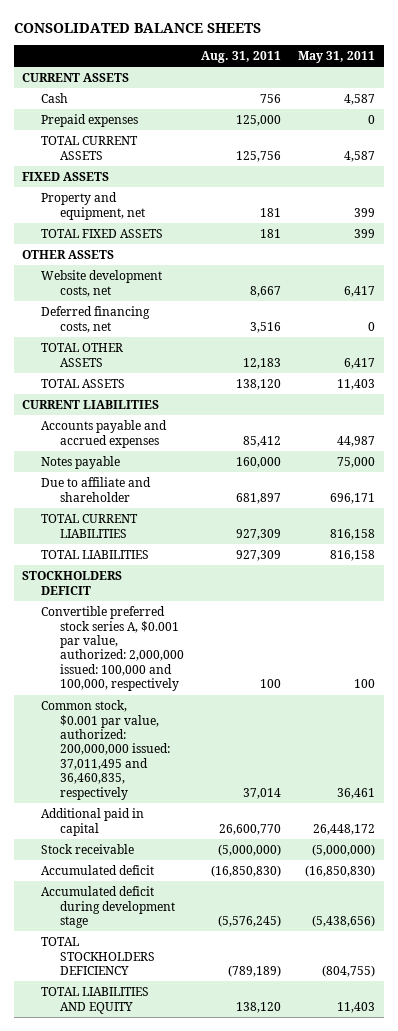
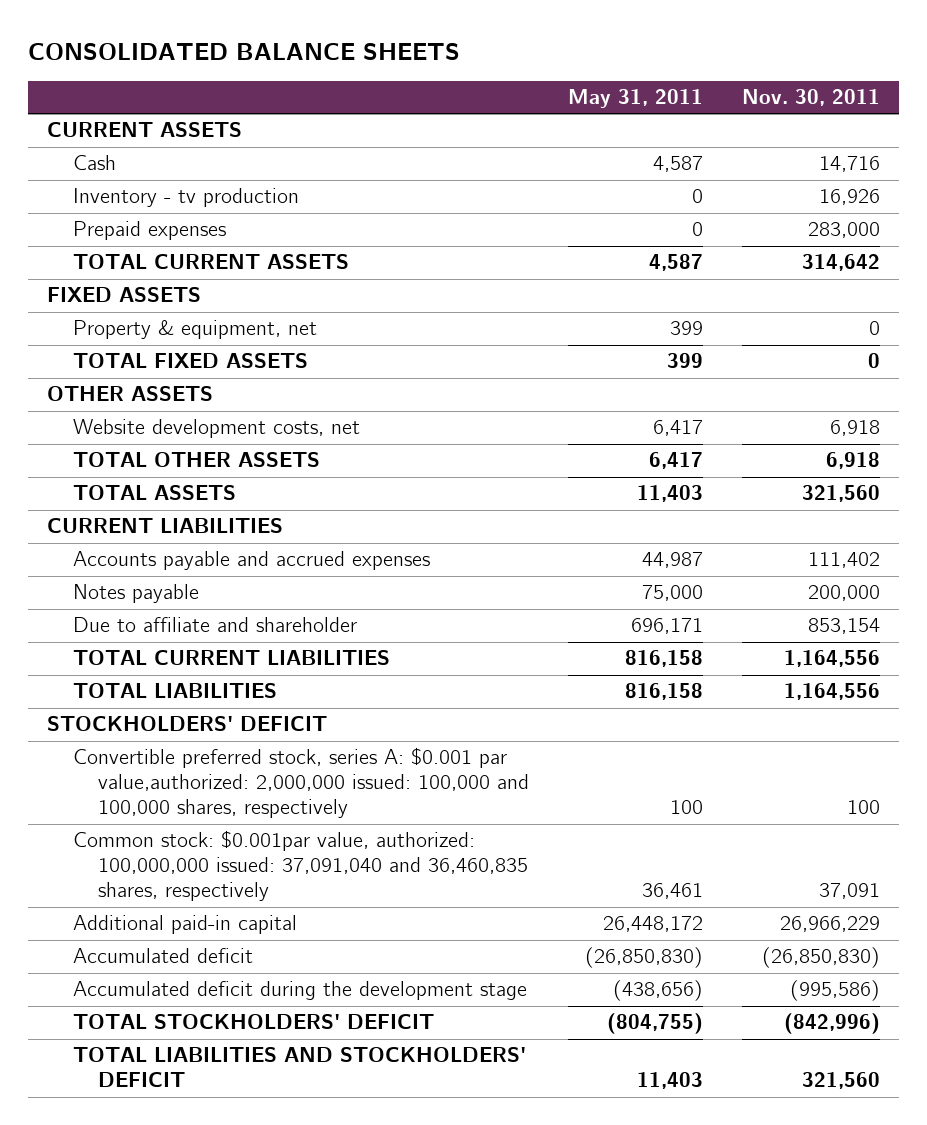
[200,50,281,63] Aug. 31, 2011 -> none
none -> [741,89,880,107] Nov. 30, 2011
none -> [72,188,299,208] Inventory - tv production
[41,192,145,220] Property and equipment, net -> [72,320,317,340] Property & equipment, net
[41,306,151,333] Deferred financing costs, net -> none
[41,844,135,855] Stock receivable -> none
[22,571,123,595] STOCKHOLDERS DEFICIT -> [47,716,328,732] STOCKHOLDERS' DEFICIT
[41,606,184,692] Convertible preferred stock series A, $0.001 par value, authorized: 2,000,000 issued: 100,000 and 100,000, respectively -> [72,747,529,819] Convertible preferred stock, series A: $0.001 par value,authorized: 2,000,000 issued: 100,000 and 100,000 shares, respectively
[41,700,170,800] Common stock, $0.001 par value, authorized: 200,000,000 issued: 37,011,495 and 36,460,835, respectively -> [72,830,528,902] Common stock: $0.001par value, authorized: 100,000,000 issued: 37,091,040 and 36,460,835 shares, respectively
[41,808,145,836] Additional paid in capital -> [72,915,297,935] Additional paid-in capital
[305,865,376,878] (16,850,830) -> [584,947,703,969] (26,850,830)
[41,886,175,928] Accumulated deficit during development stage -> [72,981,527,1001] Accumulated deficit during the development stage
[312,914,376,927] (5,438,656) -> [612,980,703,1002] (438,656)
[41,937,155,975] TOTAL STOCKHOLDERS DEFICIENCY -> [72,1014,434,1030] TOTAL STOCKHOLDERS' DEFICIT
[41,987,150,1014] TOTAL LIABILITIES AND EQUITY -> [72,1047,526,1088] TOTAL LIABILITIES AND STOCKHOLDERS' DEFICIT

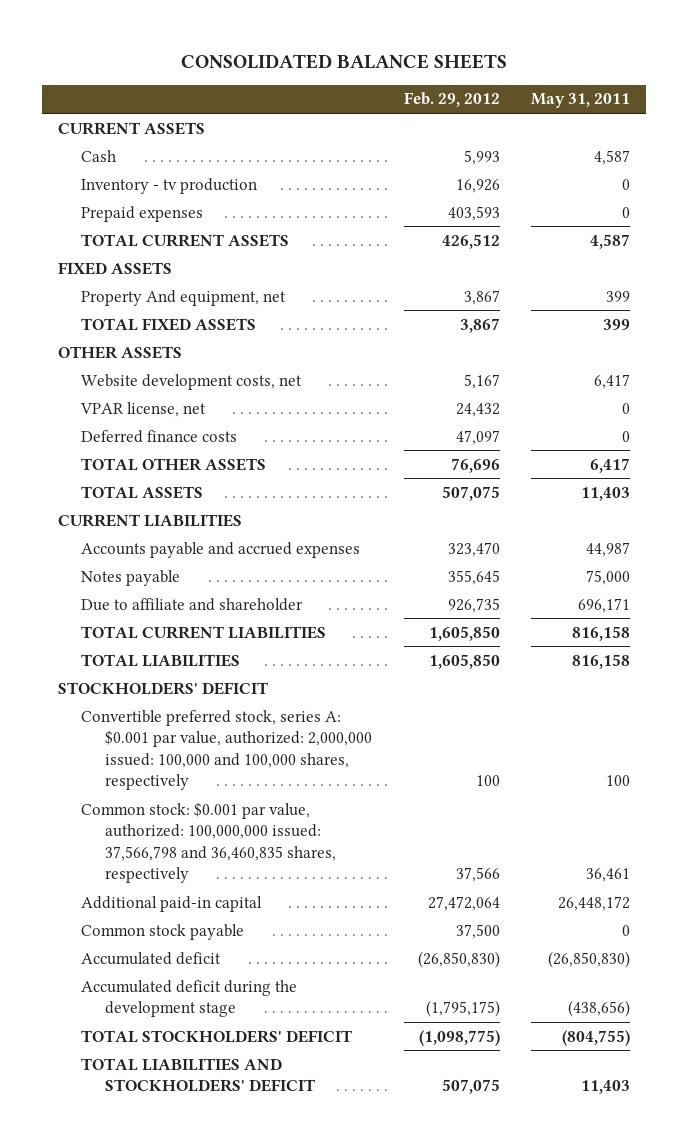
[741,89,880,107] Nov. 30, 2011 -> none
none -> [403,92,500,108] Feb. 29, 2012
[72,320,317,340] Property & equipment, net -> [81,289,287,306] Property And equipment, net
none -> [80,401,207,417] VPAR license, net
none -> [81,429,238,443] Deferred finance costs
[72,747,529,819] Convertible preferred stock, series A: $0.001 par value,authorized: 2,000,000 issued: 100,000 and 100,000 shares, respectively -> [81,709,372,791] Convertible preferred stock, series A: $0.001 par value, authorized: 2,000,000 issued: 100,000 and 100,000 shares, respectively
[72,830,528,902] Common stock: $0.001par value, authorized: 100,000,000 issued: 37,091,040 and 36,460,835 shares, respectively -> [81,801,336,884] Common stock: $0.001 par value, authorized: 100,000,000 issued: 37,566,798 and 36,460,835 shares, respectively
none -> [81,923,245,940] Common stock payable

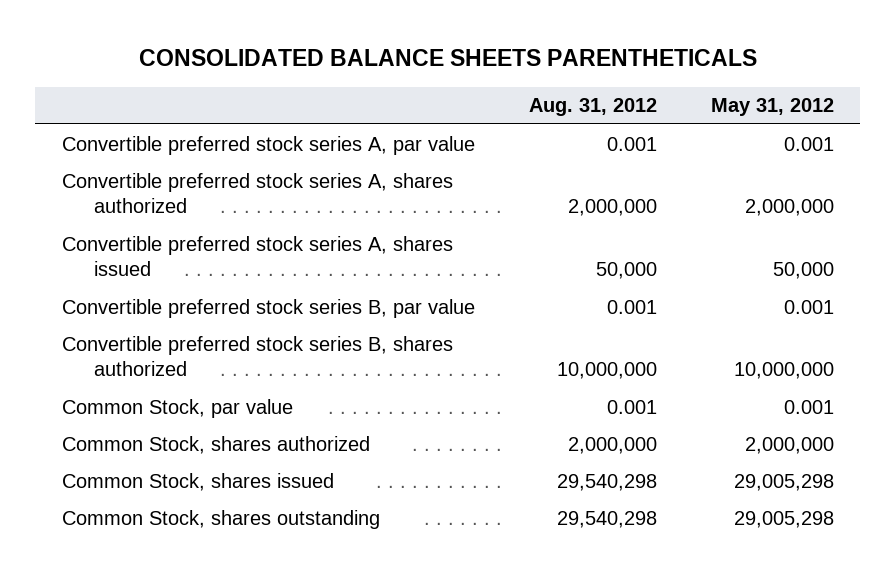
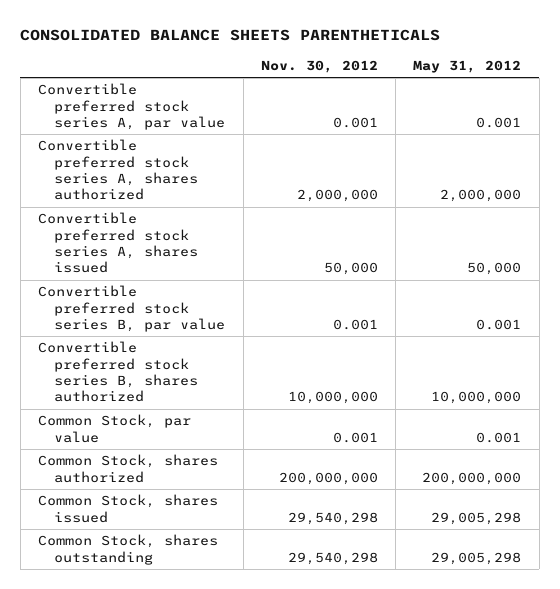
[528,98,657,117] Aug. 31, 2012 -> none
none -> [260,59,378,73] Nov. 30, 2012
[744,436,834,454] 2,000,000 -> [422,471,522,485] 200,000,000

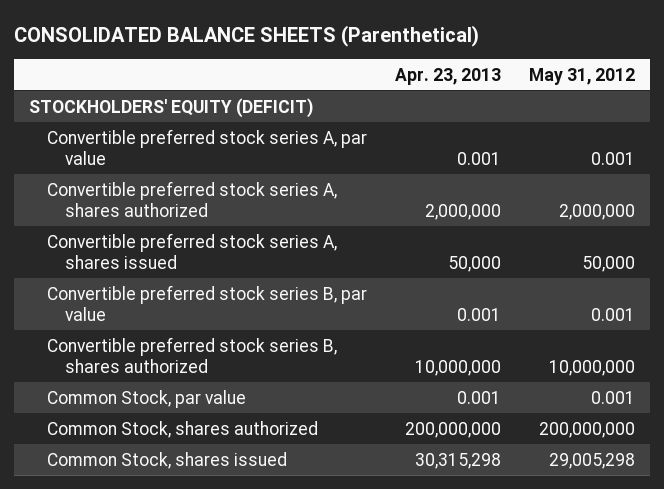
[20,29,441,42] CONSOLIDATED BALANCE SHEETS PARENTHETICALS -> [14,24,480,47] CONSOLIDATED BALANCE SHEETS (Parenthetical)
[260,59,378,73] Nov. 30, 2012 -> none
none -> [395,67,502,85] Apr. 23, 2013
none -> [28,97,313,118] STOCKHOLDERS' EQUITY (DEFICIT)
[38,534,219,565] Common Stock, shares outstanding -> none

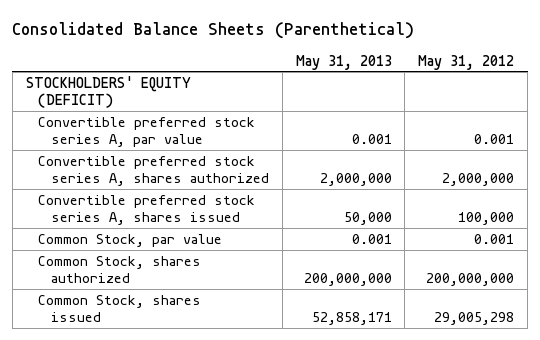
[14,24,480,47] CONSOLIDATED BALANCE SHEETS (Parenthetical) -> [12,22,415,40] Consolidated Balance Sheets (Parenthetical)
[395,67,502,85] Apr. 23, 2013 -> none
none -> [295,54,392,70] May 31, 2013
[46,284,367,321] Convertible preferred stock series B, par value -> none
[46,336,337,373] Convertible preferred stock series B, shares authorized -> none
[582,255,636,272] 50,000 -> [458,211,515,225] 100,000

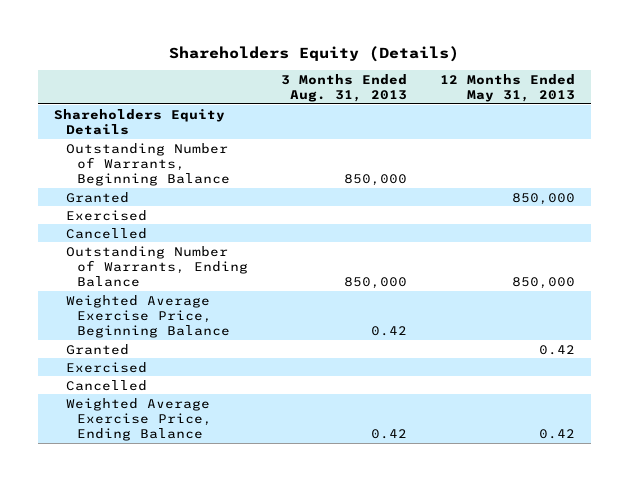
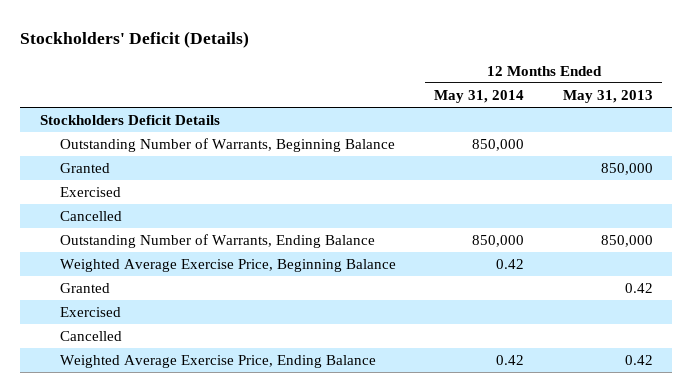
[169,45,460,62] Shareholders Equity (Details) -> [20,30,250,48] Stockholders' Deficit (Details)
[280,73,407,102] 3 Months Ended Aug. 31, 2013 -> none
none -> [434,89,525,103] May 31, 2014
[54,108,226,135] Shareholders Equity Details -> [39,114,220,125] Stockholders Deficit Details

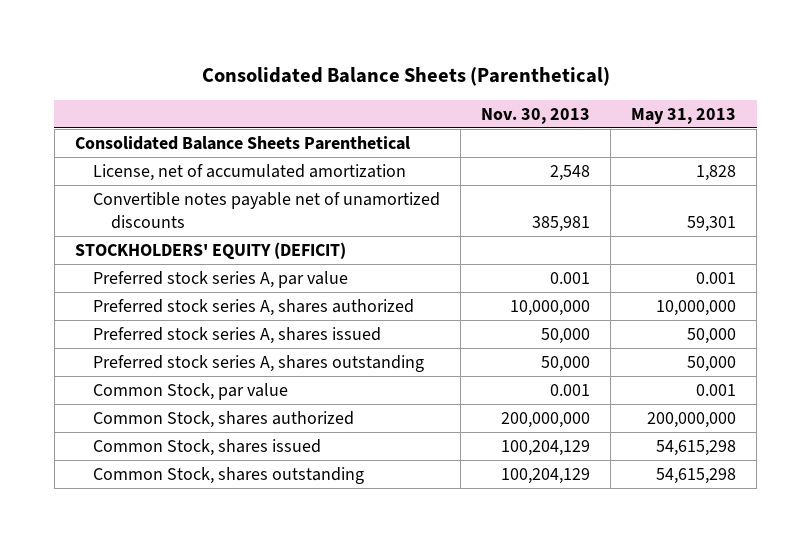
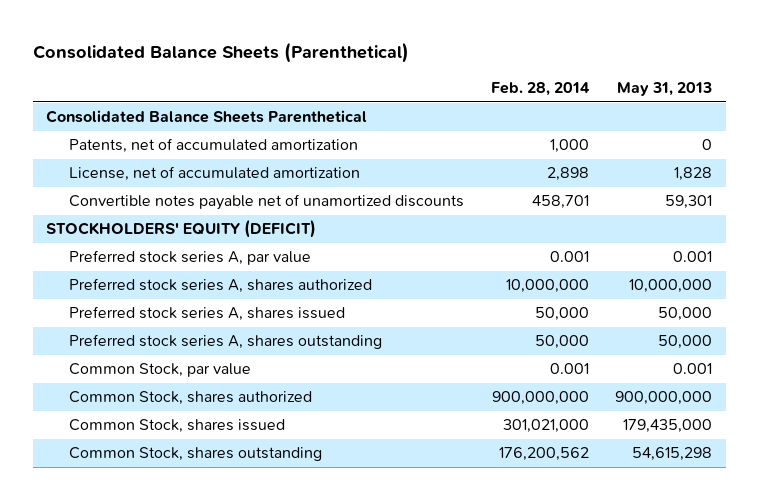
[481,107,591,124] Nov. 30, 2013 -> none
none -> [490,82,590,97] Feb. 28, 2014
none -> [69,138,359,154] Patents, net of accumulated amortization
[647,411,737,428] 200,000,000 -> [615,391,713,406] 900,000,000
[656,439,737,456] 54,615,298 -> [623,419,713,434] 179,435,000

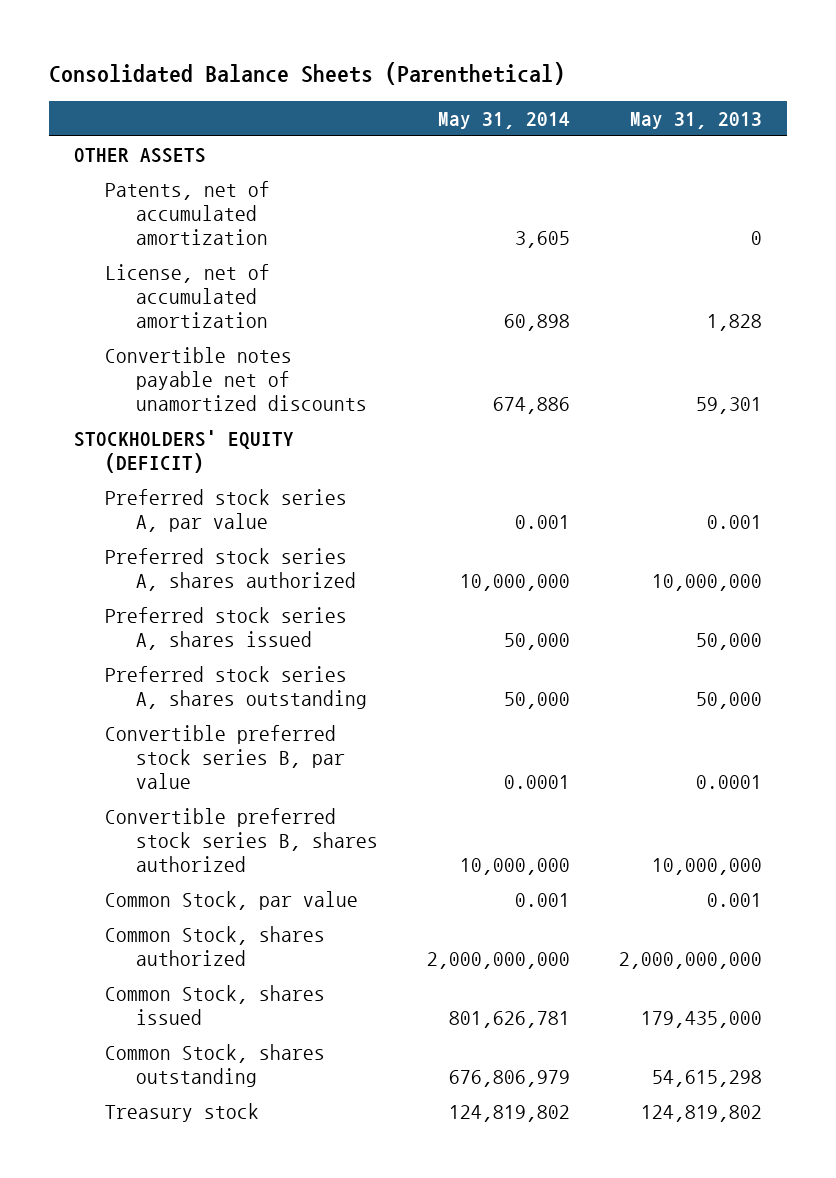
[490,82,590,97] Feb. 28, 2014 -> none
none -> [438,112,571,130] May 31, 2014
[46,110,368,124] Consolidated Balance Sheets Parenthetical -> none
none -> [73,147,206,163] OTHER ASSETS
none -> [104,724,346,790] Convertible preferred stock series B, par value
none -> [104,807,379,873] Convertible preferred stock series B, shares authorized
[615,391,713,406] 900,000,000 -> [619,952,763,970] 2,000,000,000
none -> [104,1102,259,1122] Treasury stock

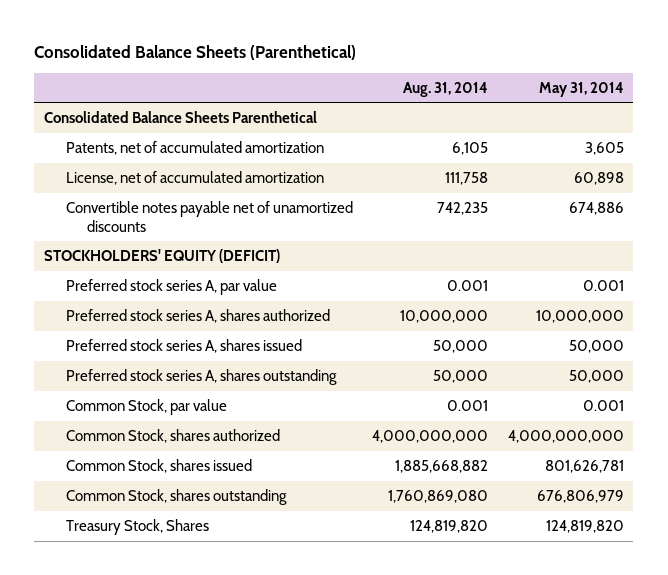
[630,112,763,130] May 31, 2013 -> none
none -> [403,81,489,97] Aug. 31, 2014
[73,147,206,163] OTHER ASSETS -> none
none -> [44,111,318,124] Consolidated Balance Sheets Parenthetical
[104,724,346,790] Convertible preferred stock series B, par value -> none
[104,807,379,873] Convertible preferred stock series B, shares authorized -> none
[427,952,571,970] 2,000,000,000 -> [507,430,624,444] 4,000,000,000
[104,1102,259,1122] Treasury stock -> [65,519,209,536] Treasury Stock, Shares
[449,1104,571,1122] 124,819,802 -> [545,520,624,534] 124,819,820

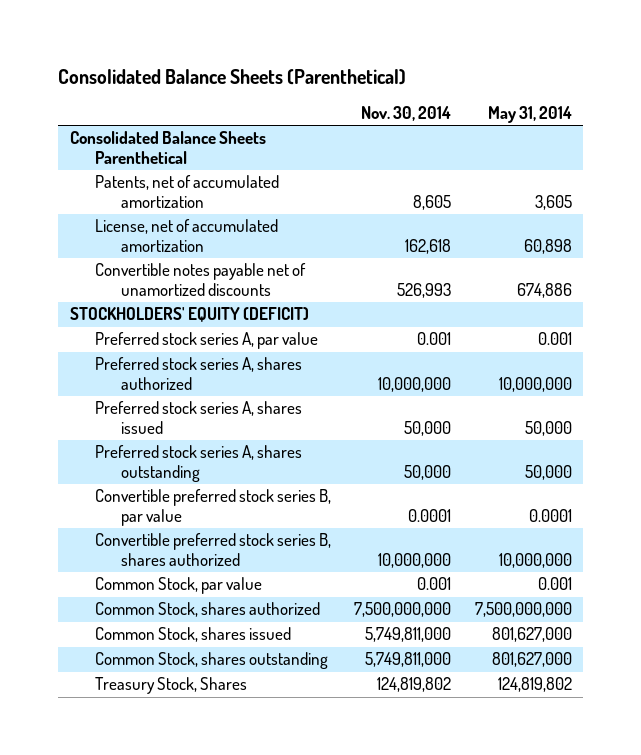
[403,81,489,97] Aug. 31, 2014 -> none
none -> [361,106,452,122] Nov. 30, 2014
none -> [95,489,332,527] Convertible preferred stock series B, par value
none -> [95,533,332,567] Convertible preferred stock series B, shares authorized
[507,430,624,444] 4,000,000,000 -> [474,602,572,618] 7,500,000,000
[544,460,624,474] 801,626,781 -> [491,627,572,643] 801,627,000
[536,490,624,504] 676,806,979 -> [491,652,572,668] 801,627,000
[545,520,624,534] 124,819,820 -> [497,677,572,693] 124,819,802

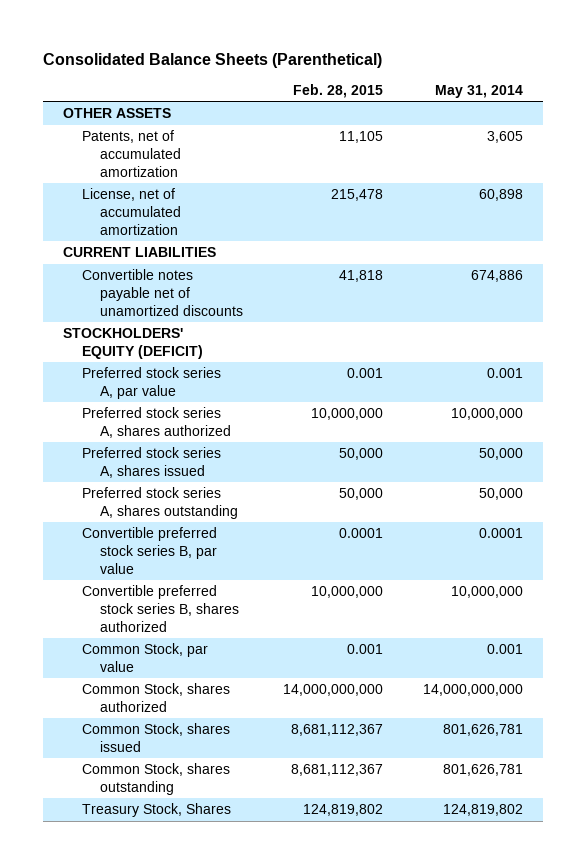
[361,106,452,122] Nov. 30, 2014 -> none
none -> [292,83,383,98] Feb. 28, 2015
[69,131,266,165] Consolidated Balance Sheets Parenthetical -> none
none -> [63,108,172,119] OTHER ASSETS
none -> [63,247,217,258] CURRENT LIABILITIES
[474,602,572,618] 7,500,000,000 -> [422,684,523,697] 14,000,000,000
[491,627,572,643] 801,627,000 -> [442,724,523,737] 801,626,781
[491,652,572,668] 801,627,000 -> [442,764,523,777] 801,626,781

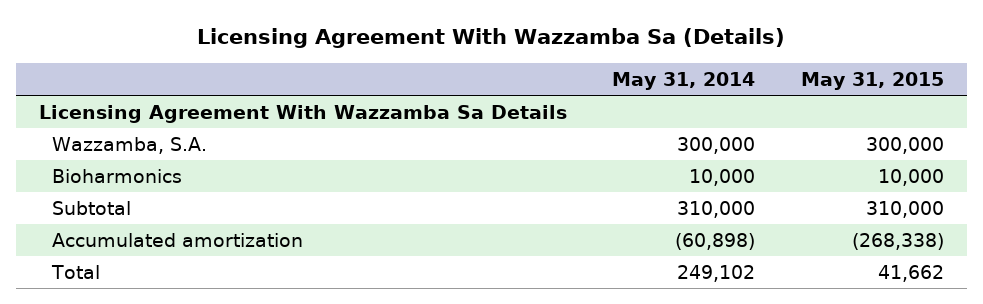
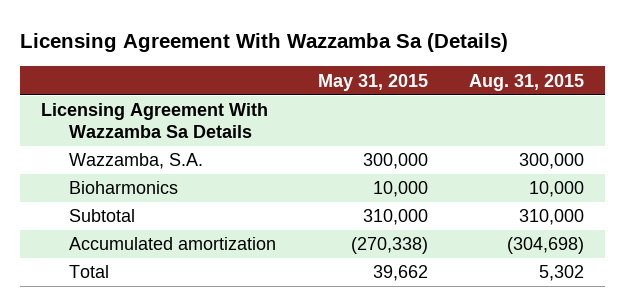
[612,71,756,90] May 31, 2014 -> none
none -> [469,73,585,91] Aug. 31, 2015
[852,232,945,250] (268,338) -> [350,237,428,255] (270,338)
[878,264,945,282] 41,662 -> [372,265,428,282] 39,662

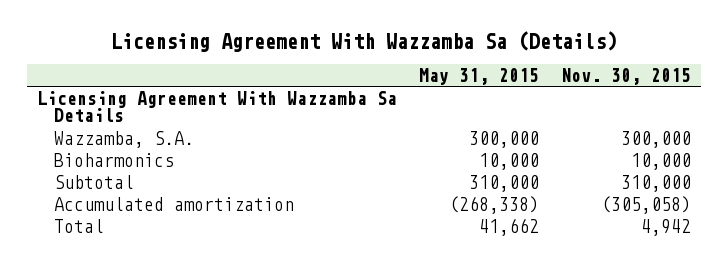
[469,73,585,91] Aug. 31, 2015 -> none
none -> [560,67,691,85] Nov. 30, 2015
[350,237,428,255] (270,338) -> [448,195,539,214] (268,338)
[372,265,428,282] 39,662 -> [478,217,539,236] 41,662

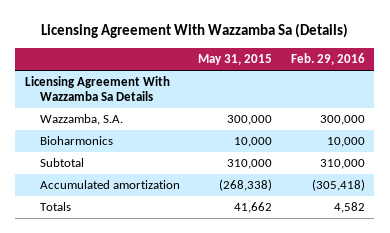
[560,67,691,85] Nov. 30, 2015 -> none
none -> [291,53,366,66] Feb. 29, 2016
[54,218,105,233] Total -> [39,202,71,212] Totals

